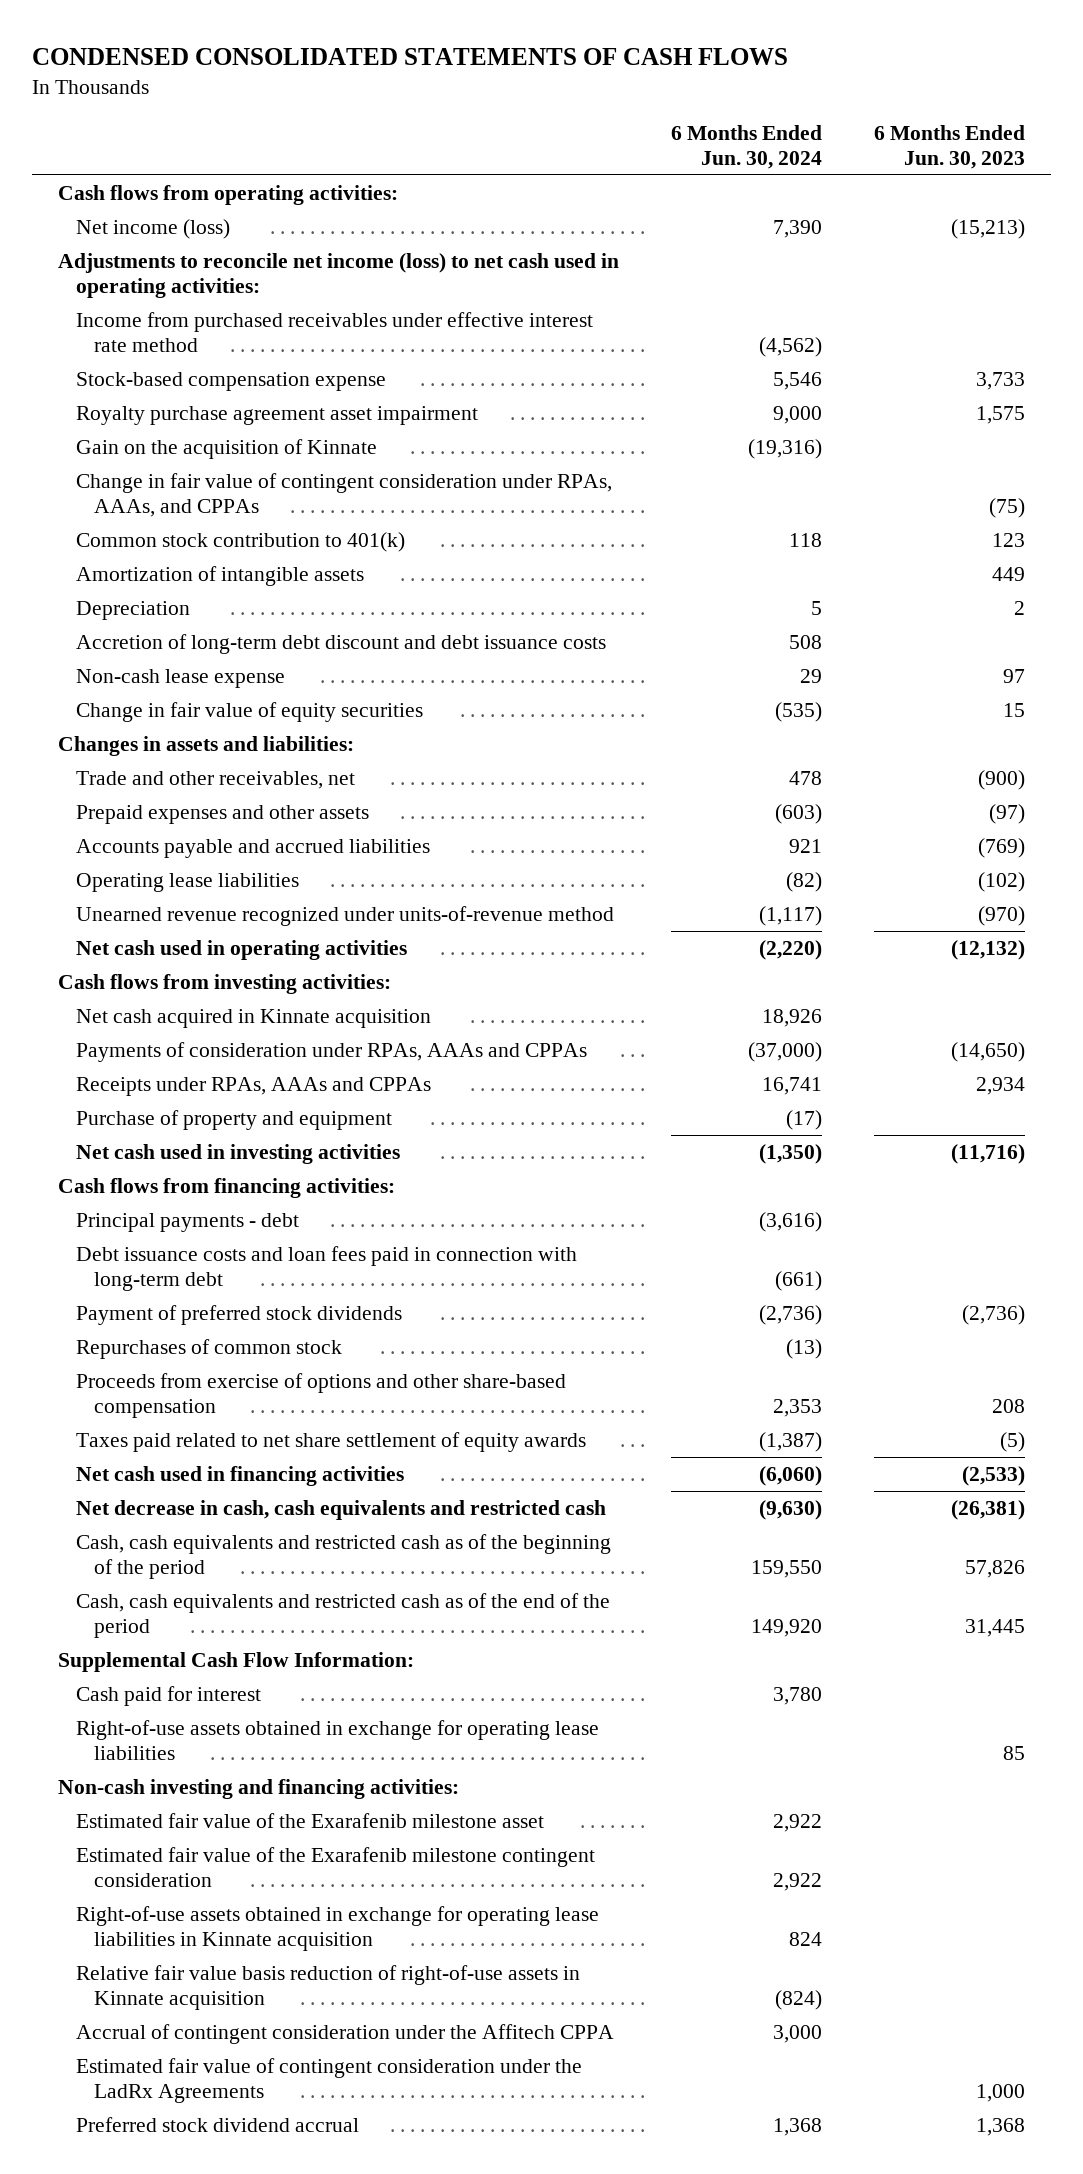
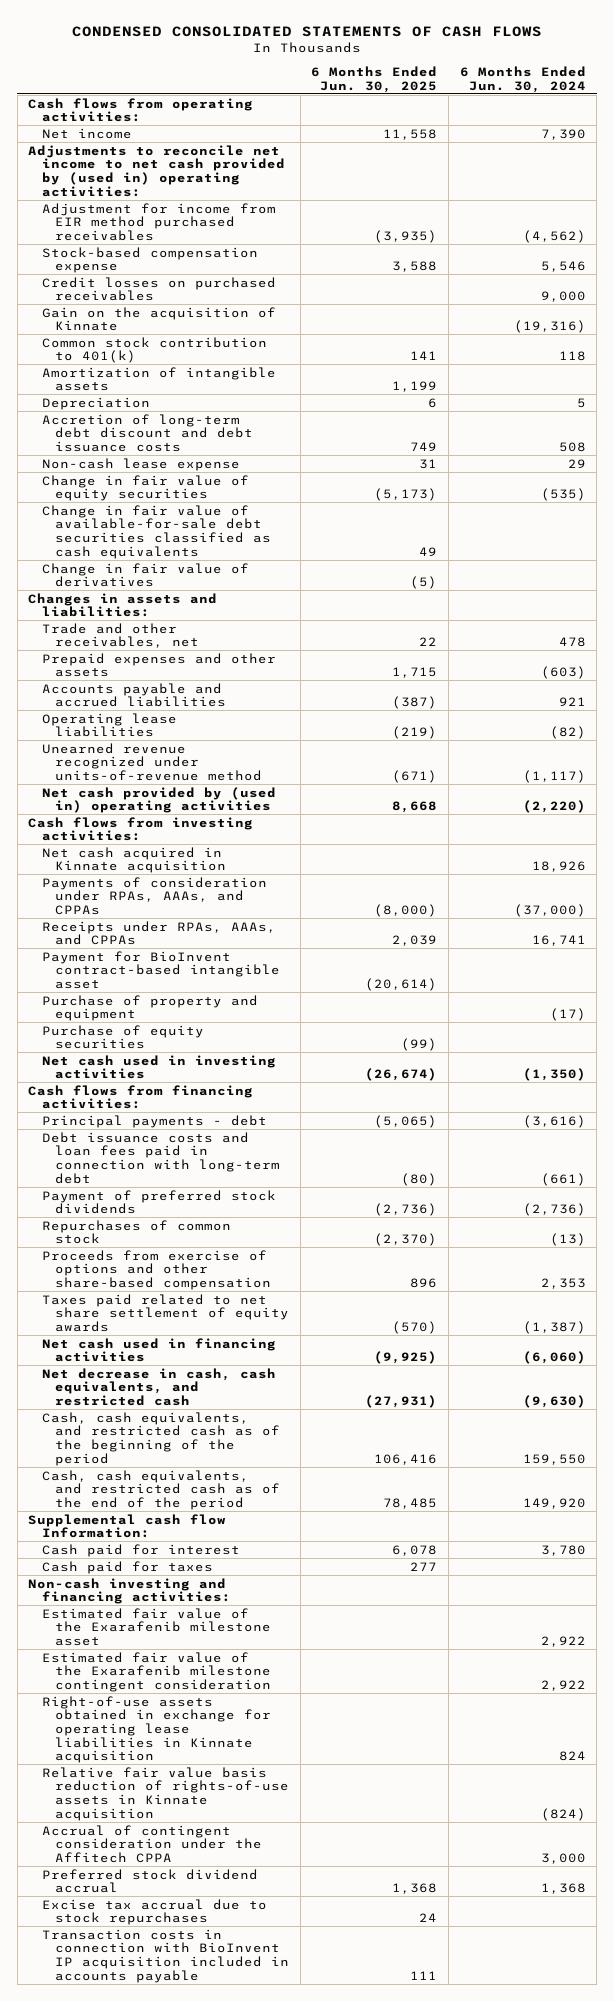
[874,124,1026,169] 6 Months Ended Jun. 30, 2023 -> none
none -> [311,66,438,93] 6 Months Ended Jun. 30, 2025
[75,218,230,239] Net income (loss) -> [41,127,132,139] Net income
[57,252,619,298] Adjustments to reconcile net income (loss) to net cash used in operating activities: -> [28,144,285,197] Adjustments to reconcile net income to net cash provided by (used in) operating activities:
[75,311,593,352] Income from purchased receivables under effective interest rate method -> [41,202,276,241] Adjustment for income from EIR method purchased receivables
[75,405,478,425] Royalty purchase agreement asset impairment -> none
none -> [41,276,276,302] Credit losses on purchased receivables
[75,472,612,517] Change in fair value of contingent consideration under RPAs, AAAs, and CPPAs -> none
none -> [41,504,272,559] Change in fair value of available-for-sale debt securities classified as cash equivalents
none -> [41,562,249,588] Change in fair value of derivatives
[75,939,407,960] Net cash used in operating activities -> [41,786,276,814] Net cash provided by (used in) operating activities
[75,1041,587,1062] Payments of consideration under RPAs, AAAs and CPPAs -> [41,876,267,915] Payments of consideration under RPAs, AAAs, and CPPAs
[75,1076,431,1096] Receipts under RPAs, AAAs and CPPAs -> [41,920,276,946] Receipts under RPAs, AAAs, and CPPAs
none -> [41,950,281,989] Payment for BioInvent contract-based intangible asset
none -> [41,1024,204,1050] Purchase of equity securities
[75,1499,606,1520] Net decrease in cash, cash equivalents and restricted cash -> [41,1367,276,1406] Net decrease in cash, cash equivalents, and restricted cash
[75,1533,611,1579] Cash, cash equivalents and restricted cash as of the beginning of the period -> [41,1411,281,1466] Cash, cash equivalents, and restricted cash as of the beginning of the period
[75,1592,610,1638] Cash, cash equivalents and restricted cash as of the end of the period -> [41,1469,281,1510] Cash, cash equivalents, and restricted cash as of the end of the period
[57,1651,414,1672] Supplemental Cash Flow Information: -> [28,1513,227,1539] Supplemental cash flow Information:
[75,1719,599,1760] Right-of-use assets obtained in exchange for operating lease liabilities -> none
none -> [41,1560,213,1574] Cash paid for taxes
[75,1964,580,2010] Relative fair value basis reduction of right-of-use assets in Kinnate acquisition -> [41,1766,290,1821] Relative fair value basis reduction of rights-of-use assets in Kinnate acquisition
[75,2057,582,2103] Estimated fair value of contingent consideration under the LadRx Agreements -> none
none -> [41,1898,267,1926] Excise tax accrual due to stock repurchases
none -> [41,1928,290,1983] Transaction costs in connection with BioInvent IP acquisition included in accounts payable

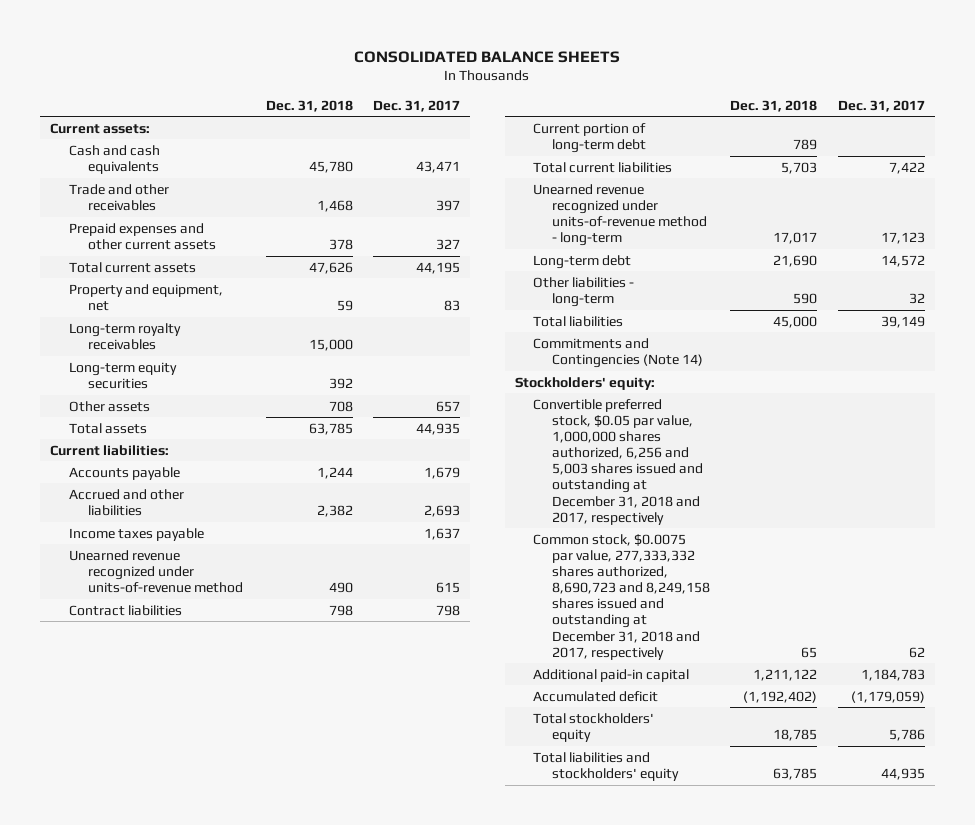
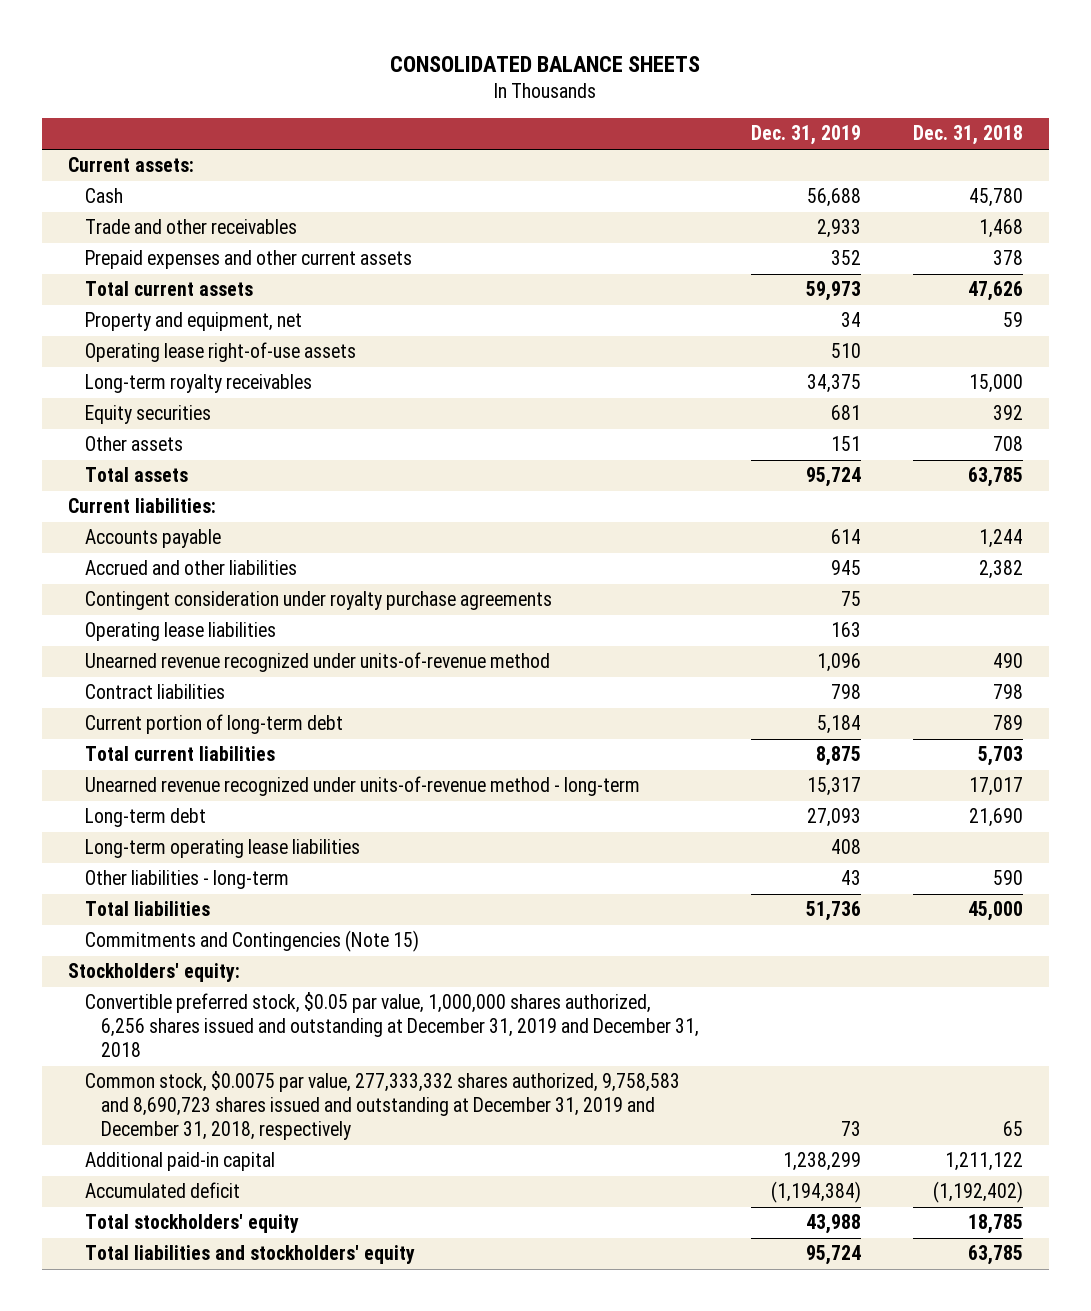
[373,99,461,112] Dec. 31, 2017 -> none
none -> [751,125,862,146] Dec. 31, 2019
[68,144,160,174] Cash and cash equivalents -> [84,188,123,204] Cash
none -> [84,342,356,363] Operating lease right-of-use assets
[68,361,177,389] Long-term equity securities -> [84,405,211,425] Equity securities
[68,527,204,541] Income taxes payable -> none
none -> [84,591,552,611] Contingent consideration under royalty purchase agreements
none -> [84,622,276,642] Operating lease liabilities
none -> [84,839,360,859] Long-term operating lease liabilities
[533,337,704,368] Commitments and Contingencies (Note 14) -> [84,930,419,953] Commitments and Contingencies (Note 15)
[533,398,704,525] Convertible preferred stock, $0.05 par value, 1,000,000 shares authorized, 6,256 and 5,003 shares issued and outstanding at December 31, 2018 and 2017, respectively -> [84,992,700,1058] Convertible preferred stock, $0.05 par value, 1,000,000 shares authorized, 6,256 shares issued and outstanding at December 31, 2019 and December 31, 2018
[533,533,711,660] Common stock, $0.0075 par value, 277,333,332 shares authorized, 8,690,723 and 8,249,158 shares issued and outstanding at December 31, 2018 and 2017, respectively -> [84,1071,680,1141] Common stock, $0.0075 par value, 277,333,332 shares authorized, 9,758,583 and 8,690,723 shares issued and outstanding at December 31, 2019 and December 31, 2018, respectively

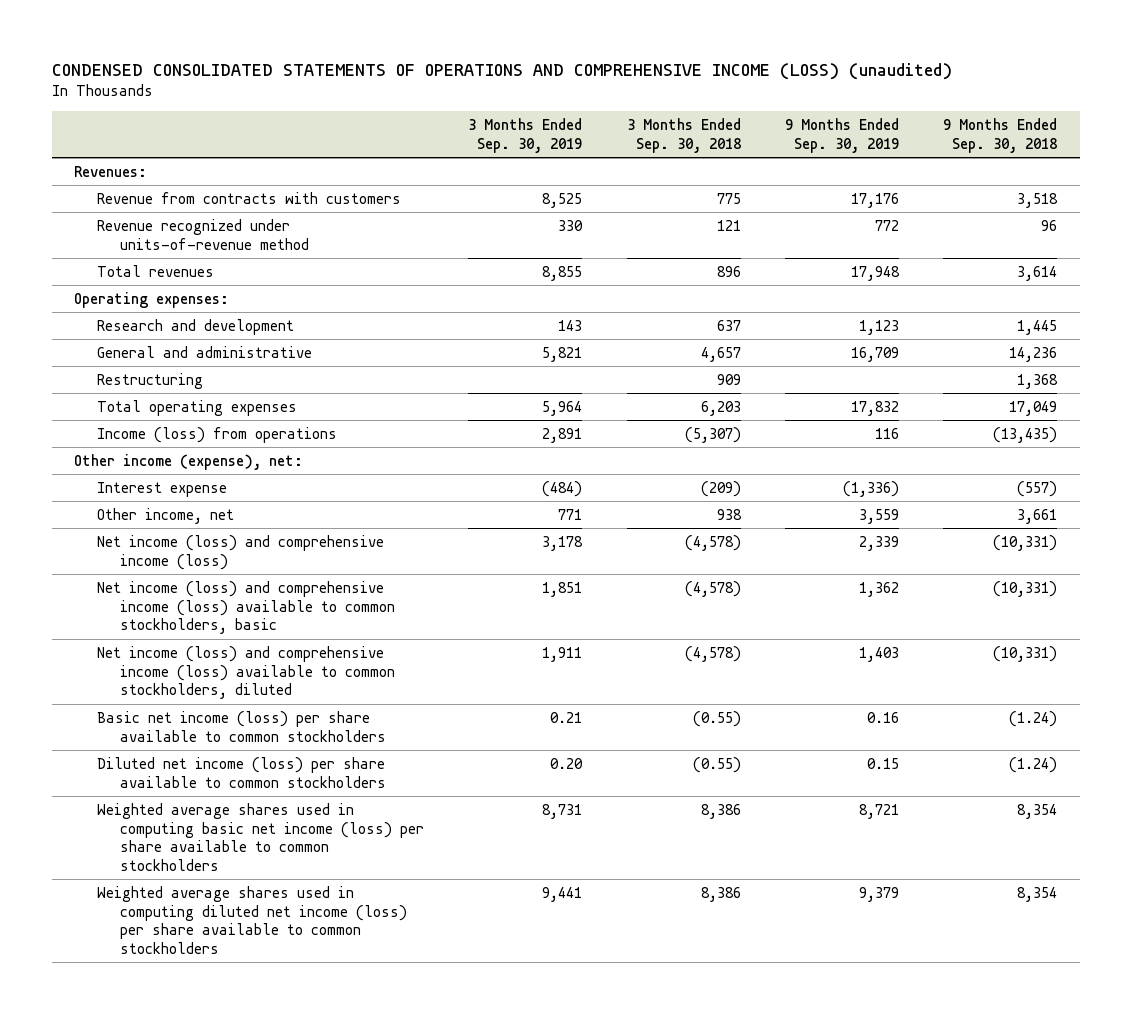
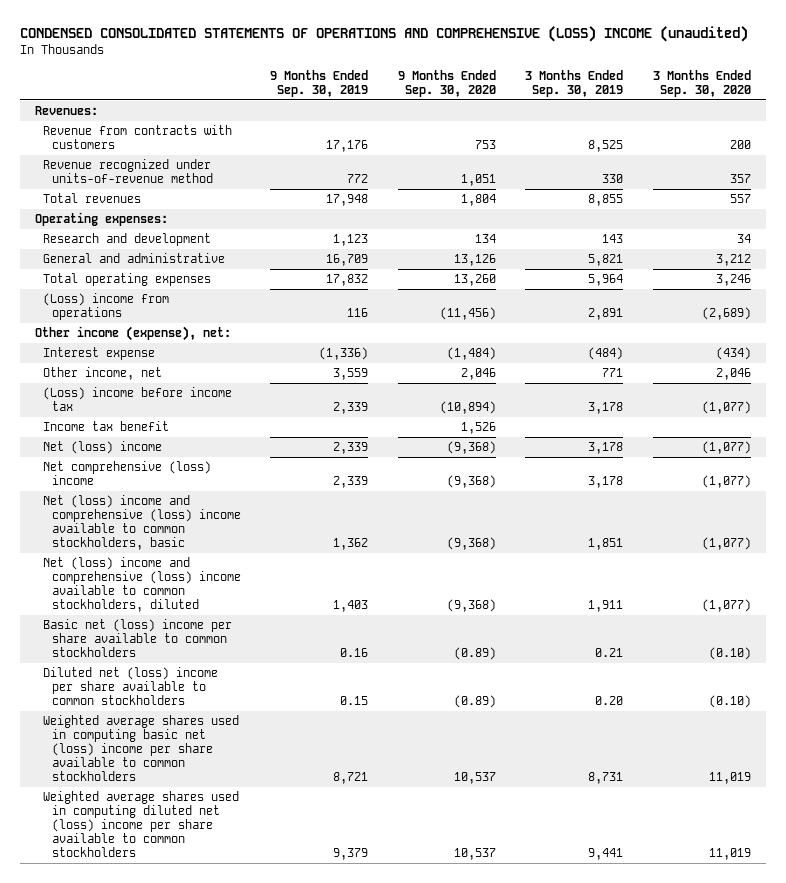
[52,62,953,80] CONDENSED CONSOLIDATED STATEMENTS OF OPERATIONS AND COMPREHENSIVE INCOME (LOSS) (unaudited) -> [20,26,749,43] CONDENSED CONSOLIDATED STATEMENTS OF OPERATIONS AND COMPREHENSIVE (LOSS) INCOME (unaudited)
[626,117,741,153] 3 Months Ended Sep. 30, 2018 -> none
[943,117,1058,153] 9 Months Ended Sep. 30, 2018 -> none
none -> [397,69,496,97] 9 Months Ended Sep. 30, 2020
none -> [652,69,751,97] 3 Months Ended Sep. 30, 2020
[97,372,204,389] Restructuring -> none
[97,426,338,443] Income (loss) from operations -> [43,293,170,321] (Loss) income from operations
none -> [43,387,233,412] (Loss) income before income tax
none -> [43,421,170,432] Income tax benefit
[97,534,385,570] Net income (loss) and comprehensive income (loss) -> [43,441,163,455] Net (loss) income
none -> [43,461,212,486] Net comprehensive (loss) income
[97,580,395,635] Net income (loss) and comprehensive income (loss) available to common stockholders, basic -> [43,495,241,551] Net (loss) income and comprehensive (loss) income available to common stockholders, basic
[97,645,395,700] Net income (loss) and comprehensive income (loss) available to common stockholders, diluted -> [43,557,241,613] Net (loss) income and comprehensive (loss) income available to common stockholders, diluted
[97,710,386,742] Basic net income (loss) per share available to common stockholders -> [43,619,233,658] Basic net (loss) income per share available to common stockholders
[97,756,386,788] Diluted net income (loss) per share available to common stockholders -> [43,667,219,706] Diluted net (loss) income per share available to common stockholders
[97,802,424,871] Weighted average shares used in computing basic net income (loss) per share available to common stockholders -> [43,715,240,782] Weighted average shares used in computing basic net (loss) income per share available to common stockholders
[97,885,407,954] Weighted average shares used in computing diluted net income (loss) per share available to common stockholders -> [43,791,240,858] Weighted average shares used in computing diluted net (loss) income per share available to common stockholders

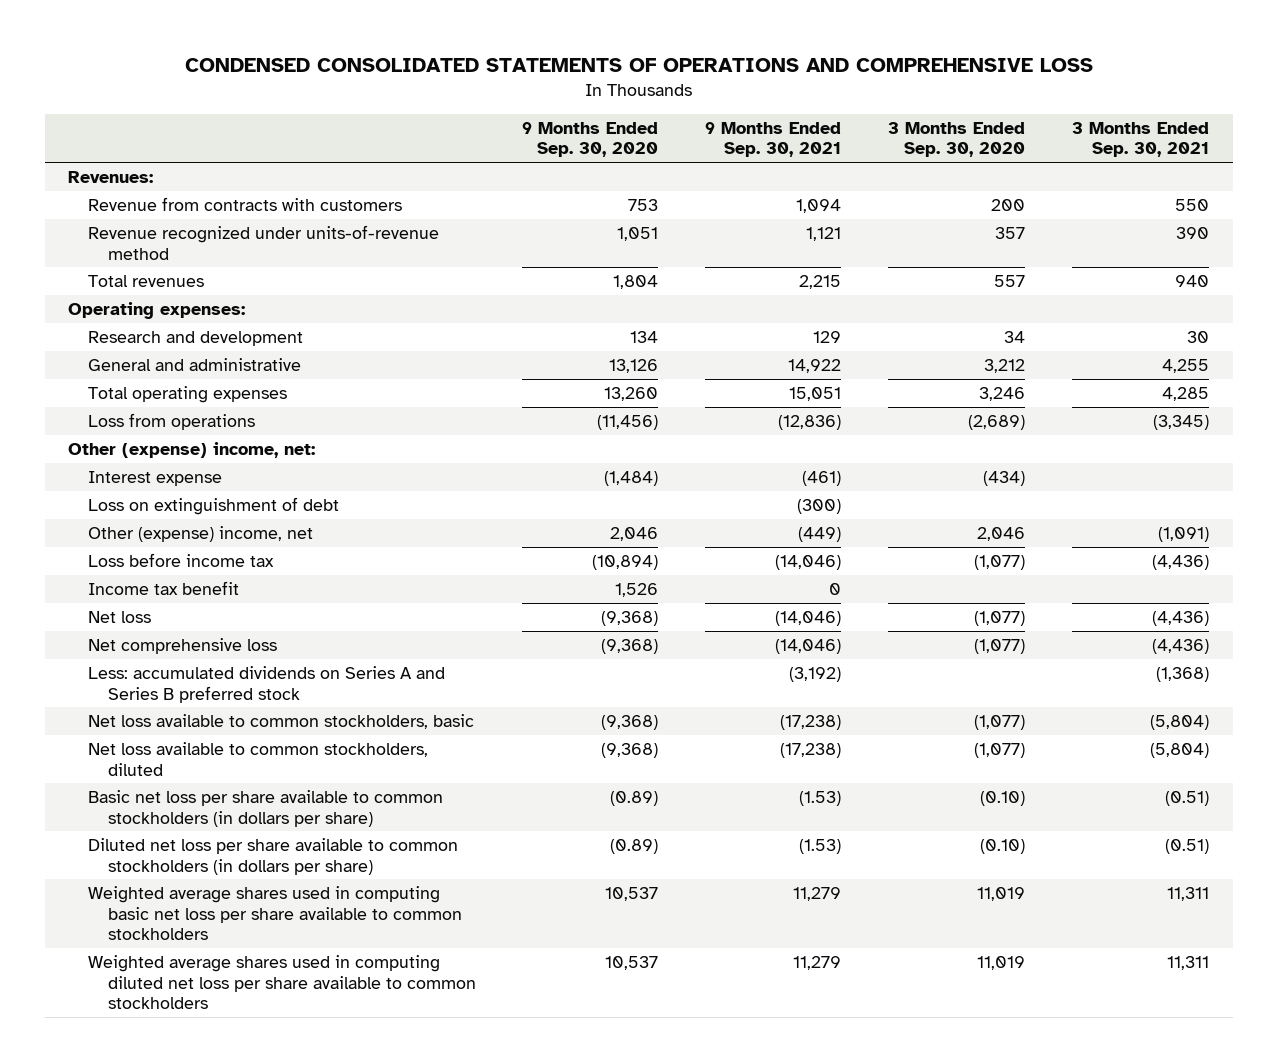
[20,26,749,43] CONDENSED CONSOLIDATED STATEMENTS OF OPERATIONS AND COMPREHENSIVE (LOSS) INCOME (unaudited) -> [184,58,1093,73] CONDENSED CONSOLIDATED STATEMENTS OF OPERATIONS AND COMPREHENSIVE LOSS
[270,69,369,97] 9 Months Ended Sep. 30, 2019 -> none
[525,69,624,97] 3 Months Ended Sep. 30, 2019 -> none
none -> [705,121,842,158] 9 Months Ended Sep. 30, 2021
none -> [1072,121,1210,158] 3 Months Ended Sep. 30, 2021
[43,293,170,321] (Loss) income from operations -> [87,412,255,430] Loss from operations
[35,326,232,342] Other income (expense), net: -> [68,441,316,458] Other (expense) income, net:
none -> [87,496,339,515] Loss on extinguishment of debt
[43,367,163,381] Other income, net -> [87,525,313,542] Other (expense) income, net
[43,387,233,412] (Loss) income before income tax -> [87,552,274,567] Loss before income tax
[43,441,163,455] Net (loss) income -> [87,610,151,623] Net loss
[43,461,212,486] Net comprehensive (loss) income -> [87,637,277,654] Net comprehensive loss
none -> [87,665,445,703] Less: accumulated dividends on Series A and Series B preferred stock
[43,495,241,551] Net (loss) income and comprehensive (loss) income available to common stockholders, basic -> [87,713,474,729] Net loss available to common stockholders, basic
[43,557,241,613] Net (loss) income and comprehensive (loss) income available to common stockholders, diluted -> [87,741,428,776] Net loss available to common stockholders, diluted
[43,619,233,658] Basic net (loss) income per share available to common stockholders -> [87,789,443,827] Basic net loss per share available to common stockholders (in dollars per share)
[43,667,219,706] Diluted net (loss) income per share available to common stockholders -> [87,837,458,875] Diluted net loss per share available to common stockholders (in dollars per share)
[43,715,240,782] Weighted average shares used in computing basic net (loss) income per share available to common stockholders -> [87,885,462,941] Weighted average shares used in computing basic net loss per share available to common stockholders
[43,791,240,858] Weighted average shares used in computing diluted net (loss) income per share available to common stockholders -> [87,954,476,1010] Weighted average shares used in computing diluted net loss per share available to common stockholders

